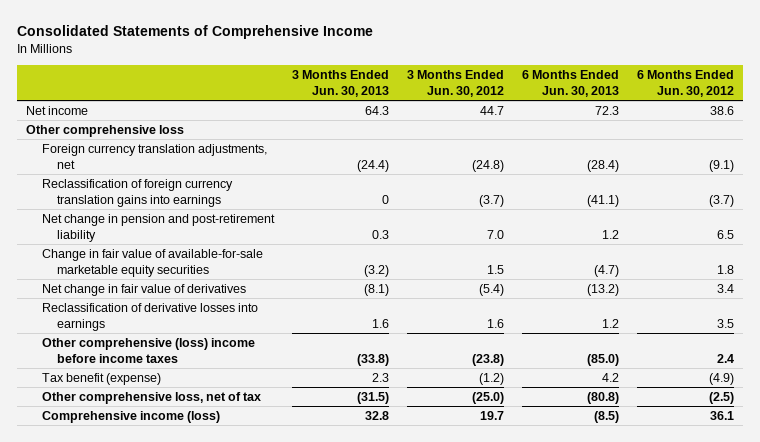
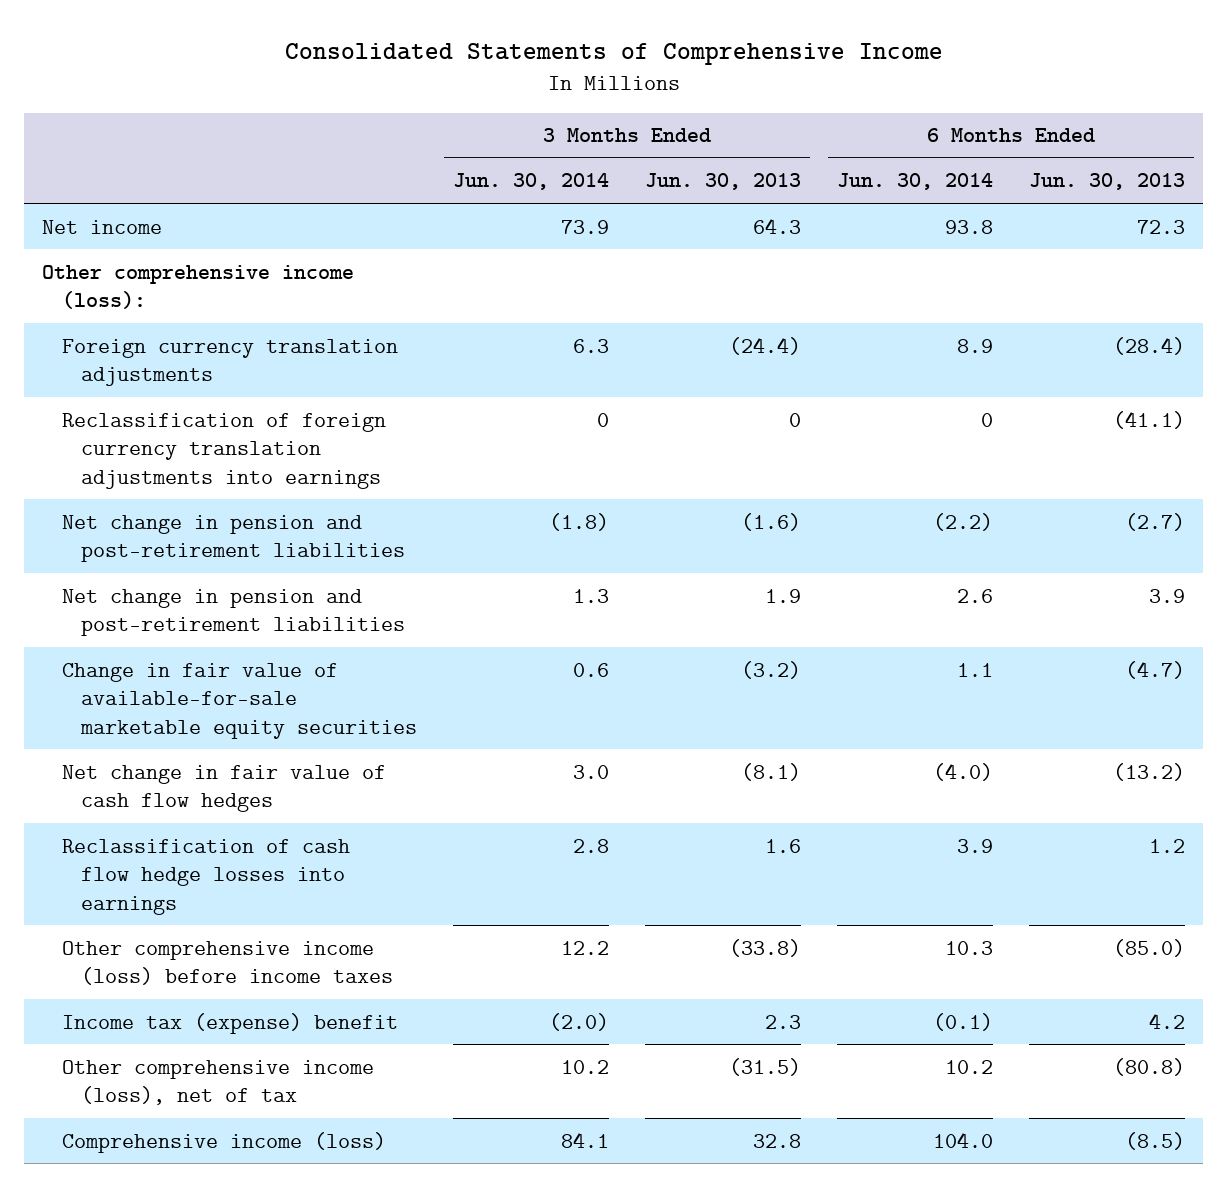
[406,69,504,97] 3 Months Ended Jun. 30, 2012 -> none
[636,69,734,97] 6 Months Ended Jun. 30, 2012 -> none
none -> [453,173,610,191] Jun. 30, 2014
none -> [837,173,994,191] Jun. 30, 2014
[26,124,185,137] Other comprehensive loss -> [42,264,355,310] Other comprehensive income (loss):
[41,143,267,169] Foreign currency translation adjustments, net -> [61,338,398,387] Foreign currency translation adjustments
[41,178,233,207] Reclassification of foreign currency translation gains into earnings -> [61,412,386,489] Reclassification of foreign currency translation adjustments into earnings
none -> [61,514,406,563] Net change in pension and post-retirement liabilities
[41,213,275,242] Net change in pension and post-retirement liability -> [61,588,406,637] Net change in pension and post-retirement liabilities
[371,229,389,239] 0.3 -> [765,588,802,603] 1.9
[601,229,619,239] 1.2 -> [1149,588,1186,603] 3.9
[41,283,246,296] Net change in fair value of derivatives -> [61,764,386,813] Net change in fair value of cash flow hedges
[41,302,258,331] Reclassification of derivative losses into earnings -> [61,838,350,915] Reclassification of cash flow hedge losses into earnings
[41,337,255,363] Other comprehensive (loss) income before income taxes -> [61,940,394,986] Other comprehensive income (loss) before income taxes
[41,372,161,385] Tax benefit (expense) -> [61,1012,398,1034] Income tax (expense) benefit
[41,391,261,404] Other comprehensive loss, net of tax -> [61,1059,374,1106] Other comprehensive income (loss), net of tax

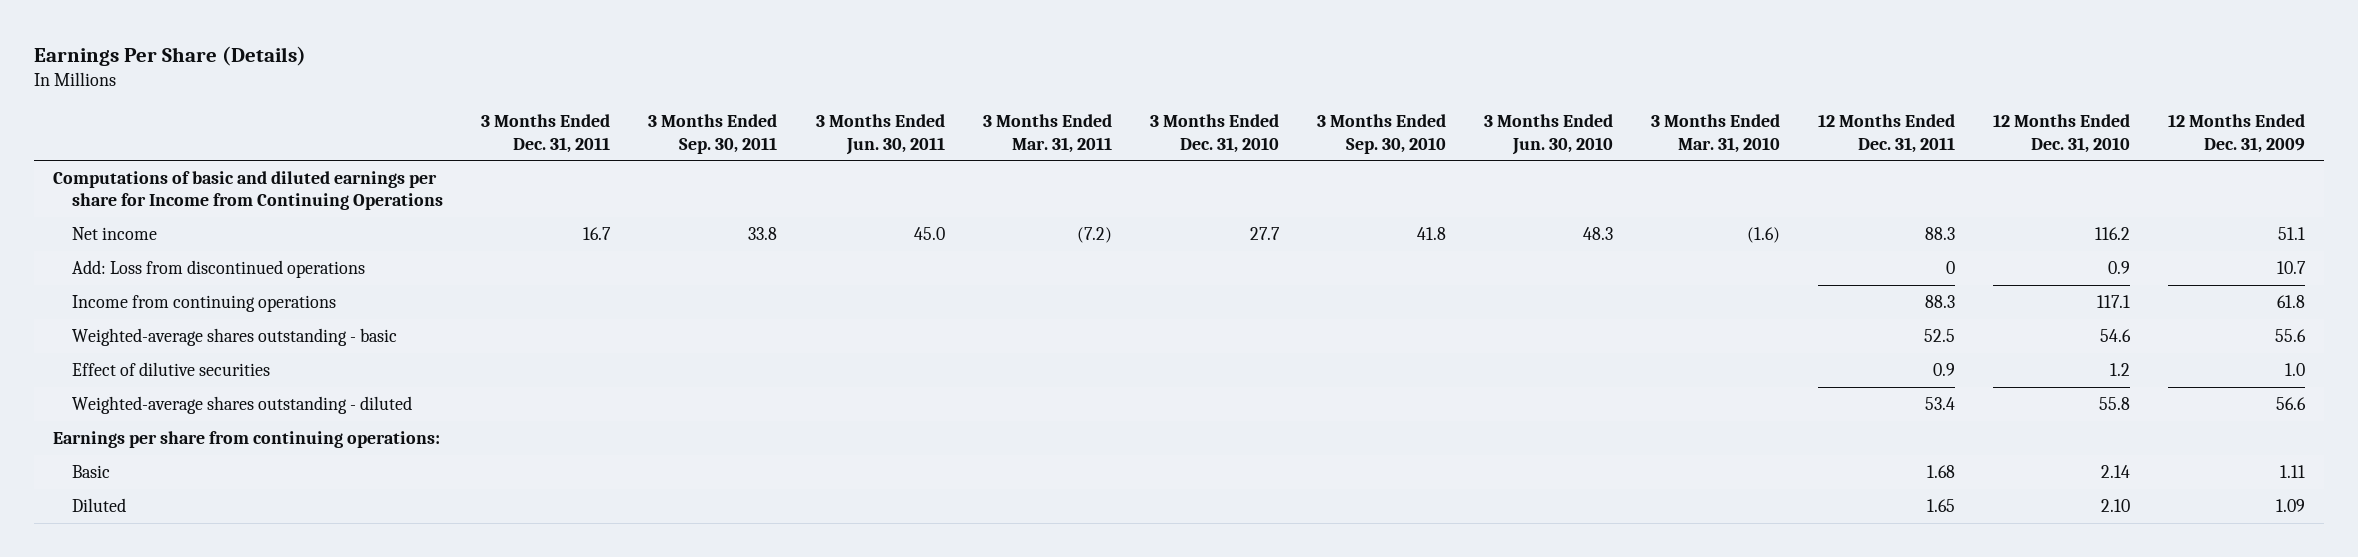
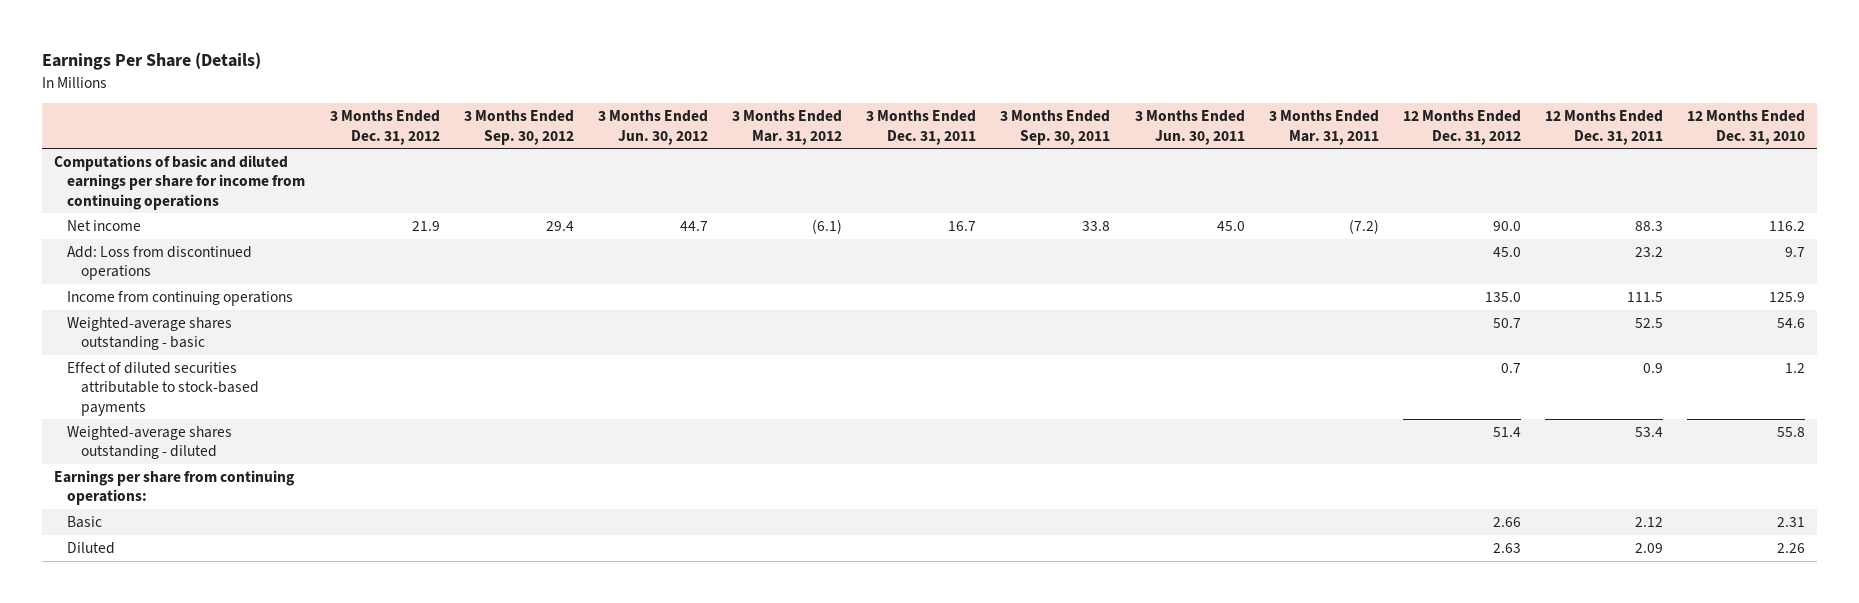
[1149,114,1279,153] 3 Months Ended Dec. 31, 2010 -> none
[1316,114,1446,154] 3 Months Ended Sep. 30, 2010 -> none
[1483,114,1613,155] 3 Months Ended Jun. 30, 2010 -> none
[1650,114,1780,153] 3 Months Ended Mar. 31, 2010 -> none
[2168,114,2306,153] 12 Months Ended Dec. 31, 2009 -> none
none -> [329,110,440,145] 3 Months Ended Dec. 31, 2012
none -> [463,110,574,145] 3 Months Ended Sep. 30, 2012
none -> [597,110,708,145] 3 Months Ended Jun. 30, 2012
none -> [732,110,843,145] 3 Months Ended Mar. 31, 2012
none -> [1402,110,1521,145] 12 Months Ended Dec. 31, 2012
[52,171,444,211] Computations of basic and diluted earnings per share for Income from Continuing Operations -> [54,154,306,210] Computations of basic and diluted earnings per share for income from continuing operations
[1945,261,1955,275] 0 -> [1635,246,1664,257] 23.2
[2107,261,2130,275] 0.9 -> [1785,246,1806,257] 9.7
[1924,295,1955,309] 88.3 -> [1627,291,1664,302] 111.5
[2096,295,2130,309] 117.1 -> [1769,291,1806,302] 125.9
[72,362,271,377] Effect of dilutive securities -> [67,361,259,416] Effect of diluted securities attributable to stock-based payments
[1926,465,1955,479] 1.68 -> [1635,516,1664,527] 2.12
[2100,465,2130,479] 2.14 -> [1777,516,1806,527] 2.31
[1926,499,1955,513] 1.65 -> [1635,542,1664,553] 2.09
[2100,499,2130,513] 2.10 -> [1777,542,1806,553] 2.26

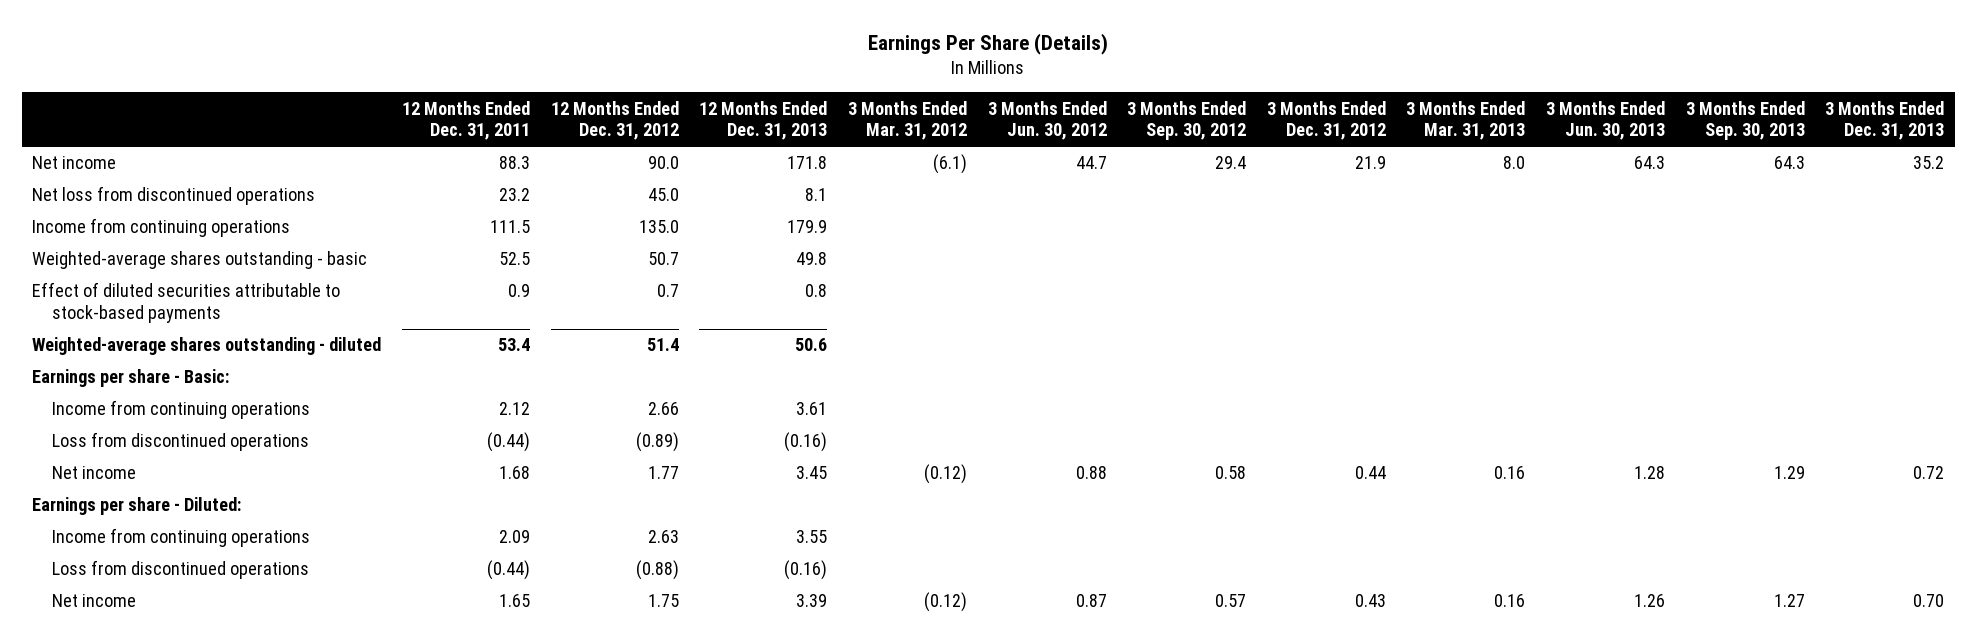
[866,110,977,145] 3 Months Ended Dec. 31, 2011 -> none
[1000,110,1111,145] 3 Months Ended Sep. 30, 2011 -> none
[1134,110,1245,145] 3 Months Ended Jun. 30, 2011 -> none
[1268,110,1379,145] 3 Months Ended Mar. 31, 2011 -> none
[1687,110,1806,145] 12 Months Ended Dec. 31, 2010 -> none
none -> [699,100,828,141] 12 Months Ended Dec. 31, 2013
none -> [1406,100,1526,141] 3 Months Ended Mar. 31, 2013
none -> [1546,100,1666,141] 3 Months Ended Jun. 30, 2013
none -> [1685,100,1805,141] 3 Months Ended Sep. 30, 2013
none -> [1825,100,1945,141] 3 Months Ended Dec. 31, 2013
[54,154,306,210] Computations of basic and diluted earnings per share for income from continuing operations -> none
[67,245,253,281] Add: Loss from discontinued operations -> [32,186,316,206] Net loss from discontinued operations
[54,469,296,506] Earnings per share from continuing operations: -> none
none -> [32,369,230,388] Earnings per share - Basic:
[67,515,103,528] Basic -> [52,400,311,420] Income from continuing operations
none -> [52,432,310,452] Loss from discontinued operations
none -> [52,466,137,480] Net income
none -> [32,497,242,516] Earnings per share - Diluted:
[67,541,116,554] Diluted -> [52,528,311,548] Income from continuing operations
none -> [52,560,310,580] Loss from discontinued operations
none -> [52,594,137,608] Net income

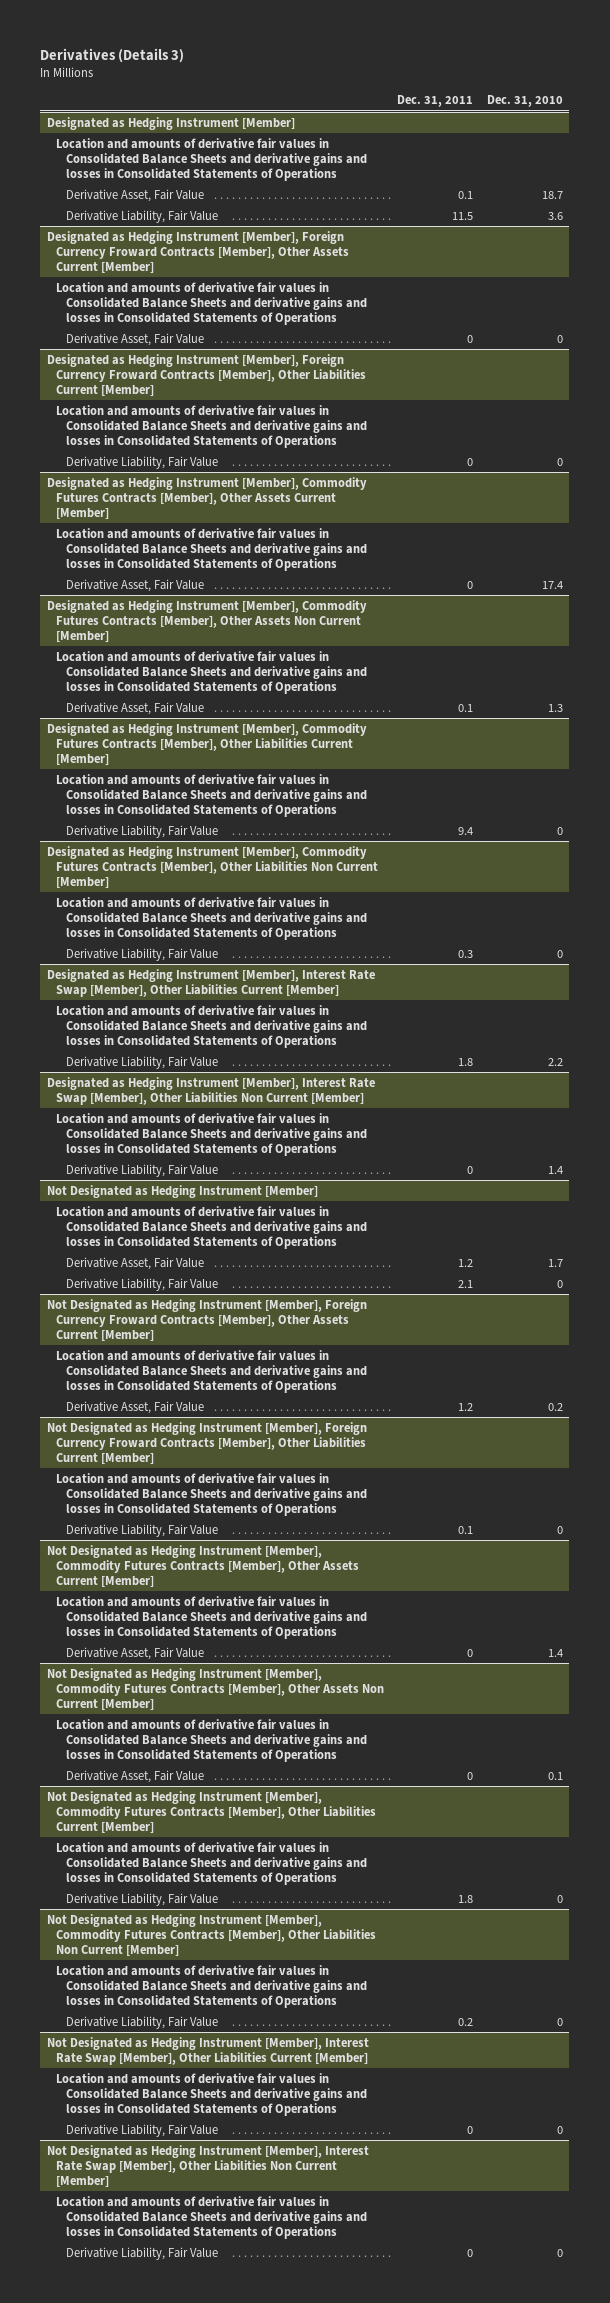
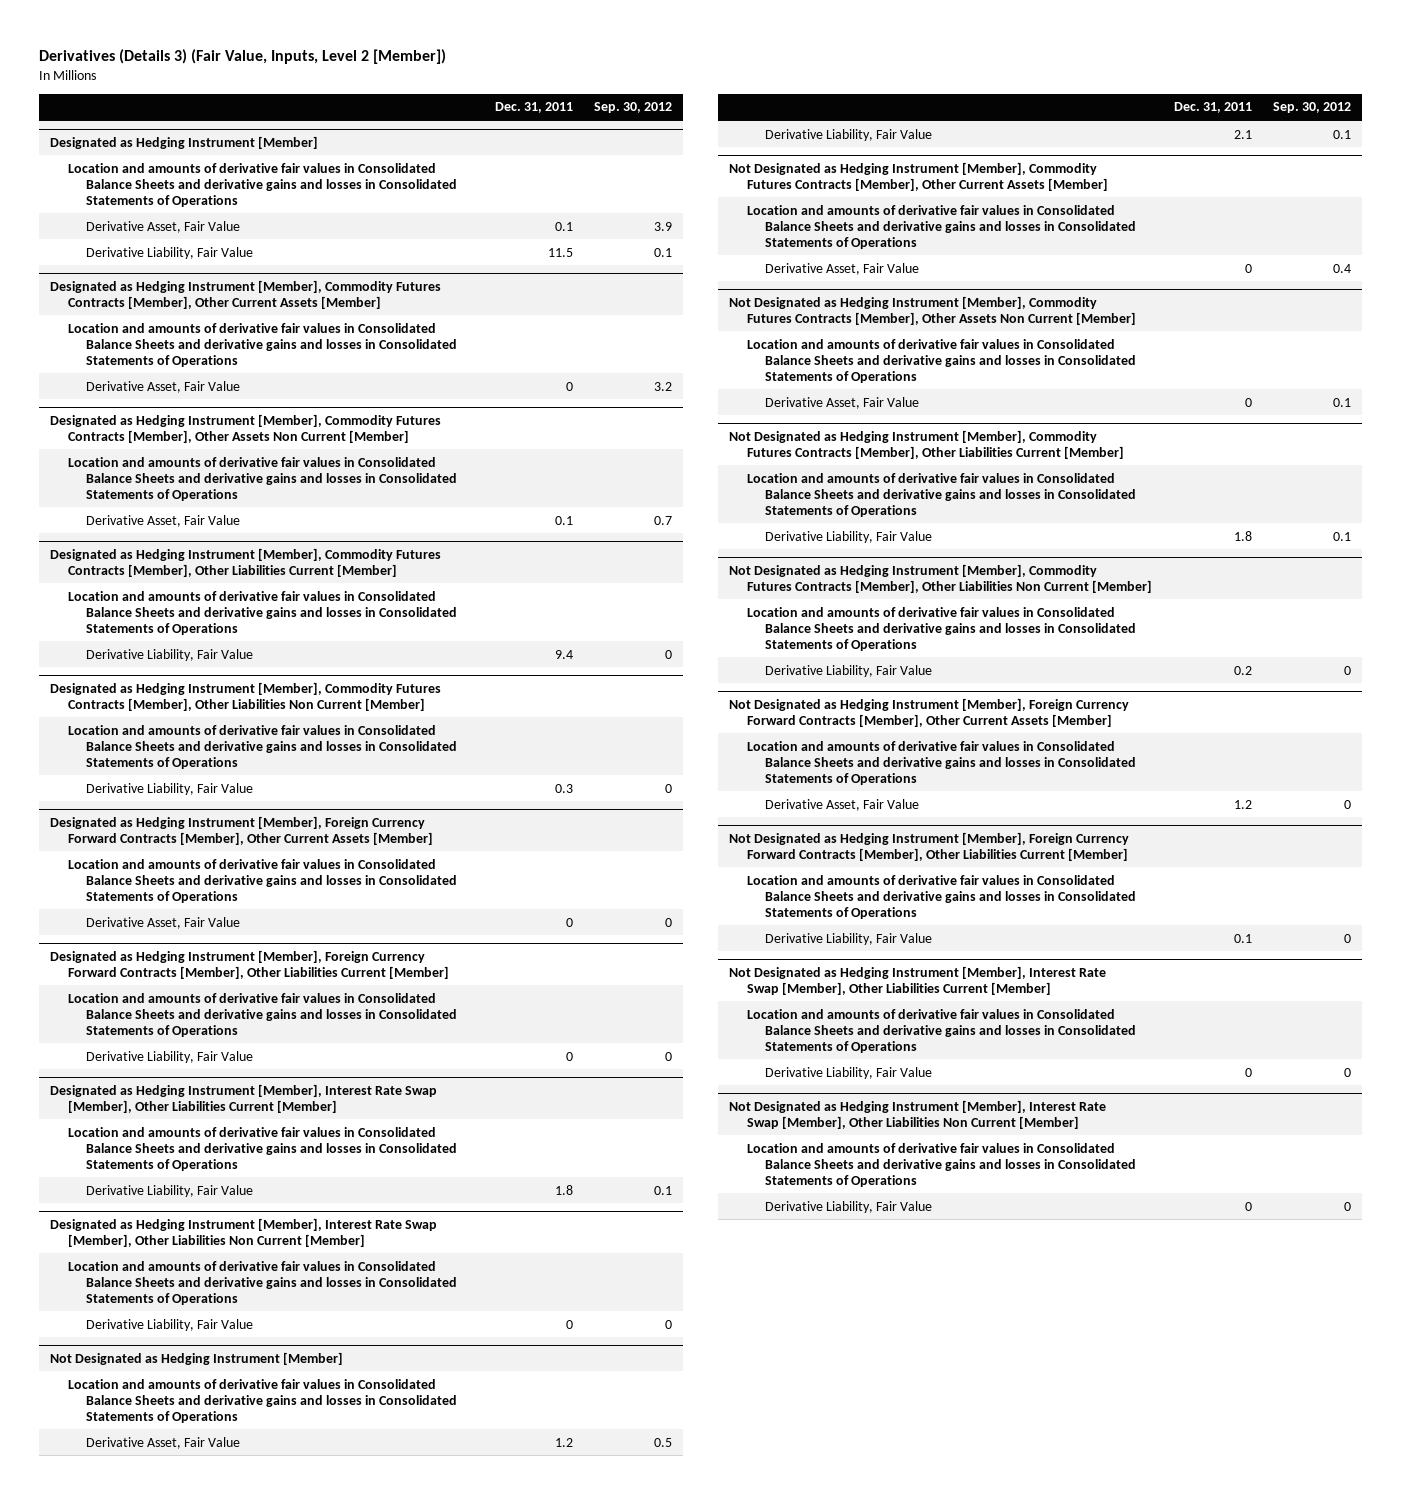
[40,47,185,63] Derivatives (Details 3) -> [39,48,447,64] Derivatives (Details 3) (Fair Value, Inputs, Level 2 [Member])
[486,95,563,108] Dec. 31, 2010 -> none
none -> [594,102,673,114] Sep. 30, 2012
[46,230,350,273] Designated as Hedging Instrument [Member], Foreign Currency Froward Contracts [Member], Other Assets Current [Member] -> none
[56,281,367,325] Location and amounts of derivative fair values in Consolidated Balance Sheets and derivative gains and losses in Consolidated Statements of Operations -> none
[65,332,204,346] Derivative Asset, Fair Value -> none
[46,353,367,396] Designated as Hedging Instrument [Member], Foreign Currency Froward Contracts [Member], Other Liabilities Current [Member] -> none
[56,404,367,448] Location and amounts of derivative fair values in Consolidated Balance Sheets and derivative gains and losses in Consolidated Statements of Operations -> none
[65,455,218,469] Derivative Liability, Fair Value -> none
[46,476,367,519] Designated as Hedging Instrument [Member], Commodity Futures Contracts [Member], Other Assets Current [Member] -> [50,279,442,309] Designated as Hedging Instrument [Member], Commodity Futures Contracts [Member], Other Current Assets [Member]
none -> [50,815,434,845] Designated as Hedging Instrument [Member], Foreign Currency Forward Contracts [Member], Other Current Assets [Member]
none -> [68,858,458,903] Location and amounts of derivative fair values in Consolidated Balance Sheets and derivative gains and losses in Consolidated Statements of Operations
none -> [86,916,241,929] Derivative Asset, Fair Value
none -> [50,949,450,979] Designated as Hedging Instrument [Member], Foreign Currency Forward Contracts [Member], Other Liabilities Current [Member]
none -> [68,992,458,1037] Location and amounts of derivative fair values in Consolidated Balance Sheets and derivative gains and losses in Consolidated Statements of Operations
none -> [86,1050,254,1063] Derivative Liability, Fair Value
[46,1298,367,1341] Not Designated as Hedging Instrument [Member], Foreign Currency Froward Contracts [Member], Other Assets Current [Member] -> none
[56,1349,367,1393] Location and amounts of derivative fair values in Consolidated Balance Sheets and derivative gains and losses in Consolidated Statements of Operations -> none
[65,1400,204,1414] Derivative Asset, Fair Value -> none
[46,1421,367,1464] Not Designated as Hedging Instrument [Member], Foreign Currency Froward Contracts [Member], Other Liabilities Current [Member] -> none
[56,1472,367,1516] Location and amounts of derivative fair values in Consolidated Balance Sheets and derivative gains and losses in Consolidated Statements of Operations -> none
[65,1523,218,1537] Derivative Liability, Fair Value -> none
[46,1544,360,1587] Not Designated as Hedging Instrument [Member], Commodity Futures Contracts [Member], Other Assets Current [Member] -> [728,161,1108,191] Not Designated as Hedging Instrument [Member], Commodity Futures Contracts [Member], Other Current Assets [Member]
none -> [728,697,1129,727] Not Designated as Hedging Instrument [Member], Foreign Currency Forward Contracts [Member], Other Current Assets [Member]
none -> [746,740,1137,785] Location and amounts of derivative fair values in Consolidated Balance Sheets and derivative gains and losses in Consolidated Statements of Operations
none -> [765,798,920,811] Derivative Asset, Fair Value
none -> [728,831,1129,861] Not Designated as Hedging Instrument [Member], Foreign Currency Forward Contracts [Member], Other Liabilities Current [Member]
none -> [746,874,1137,919] Location and amounts of derivative fair values in Consolidated Balance Sheets and derivative gains and losses in Consolidated Statements of Operations
none -> [765,932,933,945] Derivative Liability, Fair Value

